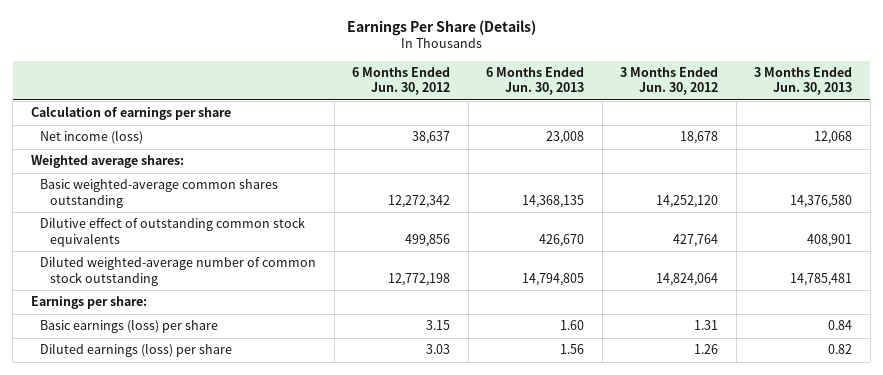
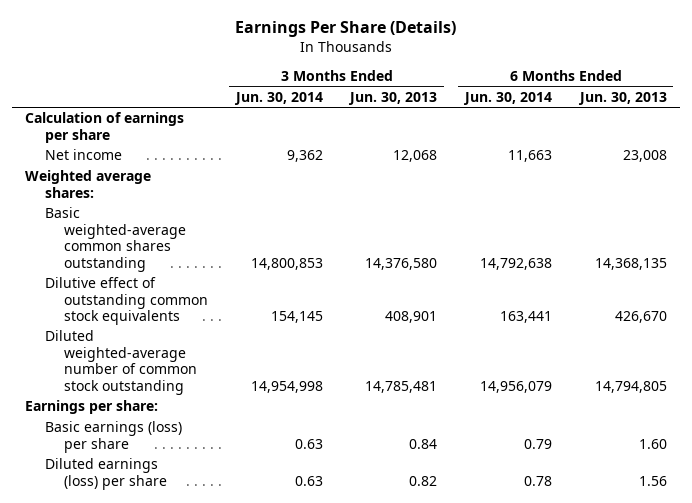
[352,67,451,96] 6 Months Ended Jun. 30, 2012 -> none
[620,67,719,96] 3 Months Ended Jun. 30, 2012 -> none
none -> [233,91,323,105] Jun. 30, 2014
none -> [462,91,552,105] Jun. 30, 2014
[40,130,144,145] Net income (loss) -> [44,149,122,161] Net income

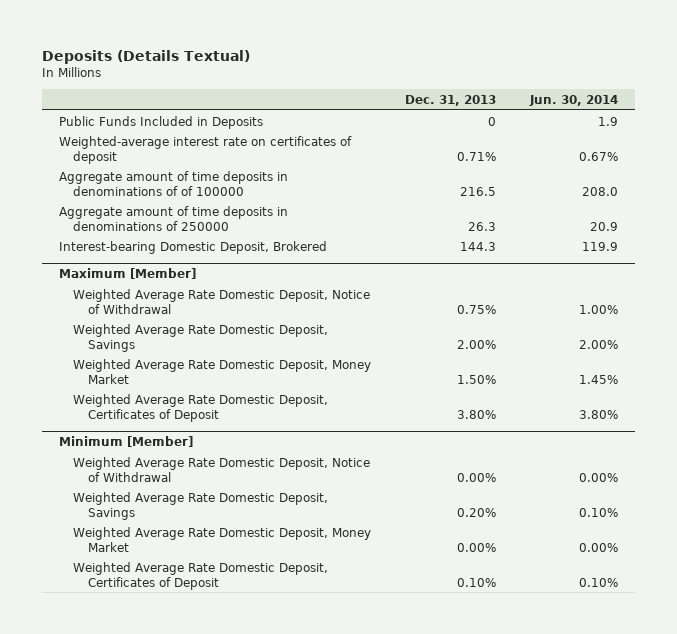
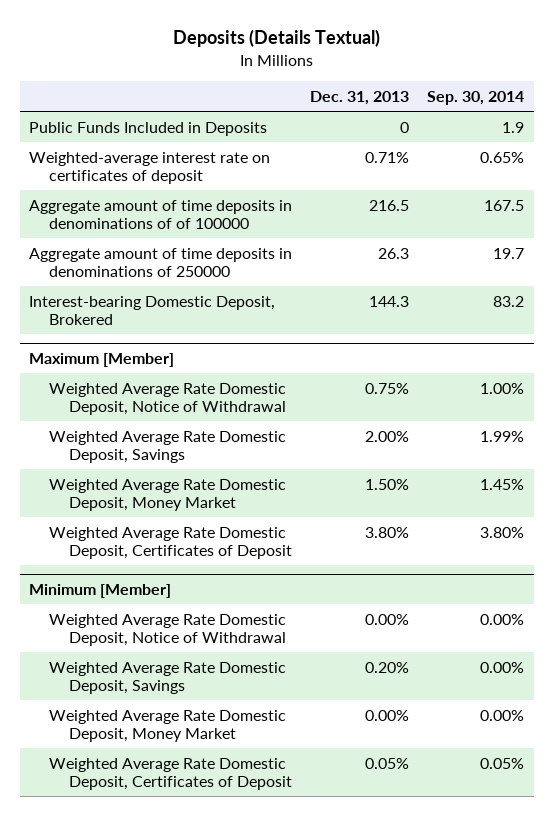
[528,94,618,106] Jun. 30, 2014 -> none
none -> [427,91,525,106] Sep. 30, 2014
[457,577,497,587] 0.10% -> [365,757,410,769] 0.05%

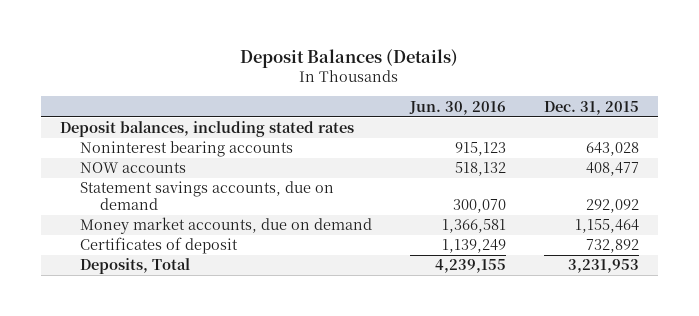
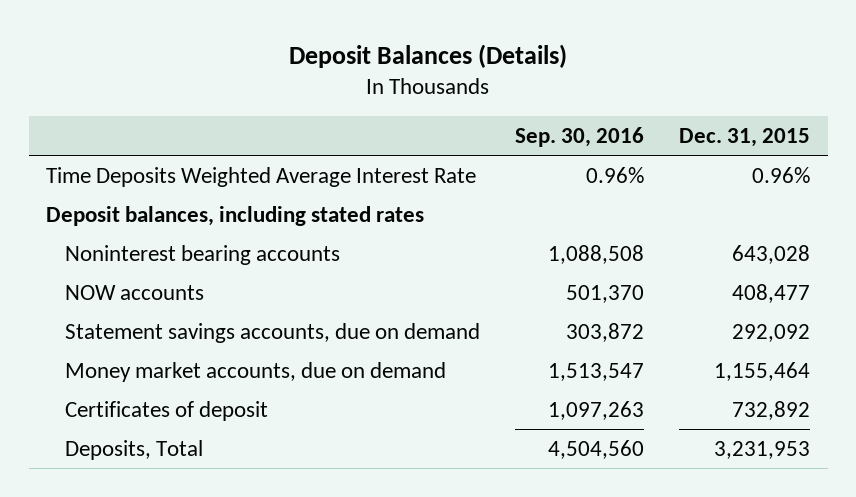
[408,100,506,115] Jun. 30, 2016 -> none
none -> [514,127,644,148] Sep. 30, 2016
none -> [46,166,477,187] Time Deposits Weighted Average Interest Rate

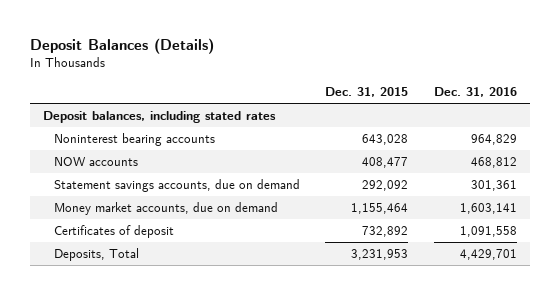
[514,127,644,148] Sep. 30, 2016 -> none
none -> [434,87,518,98] Dec. 31, 2016
[46,166,477,187] Time Deposits Weighted Average Interest Rate -> none

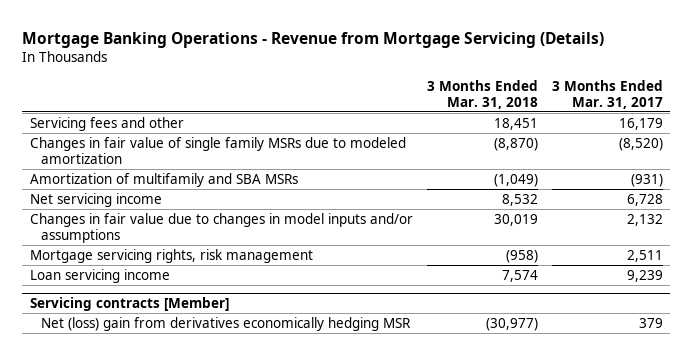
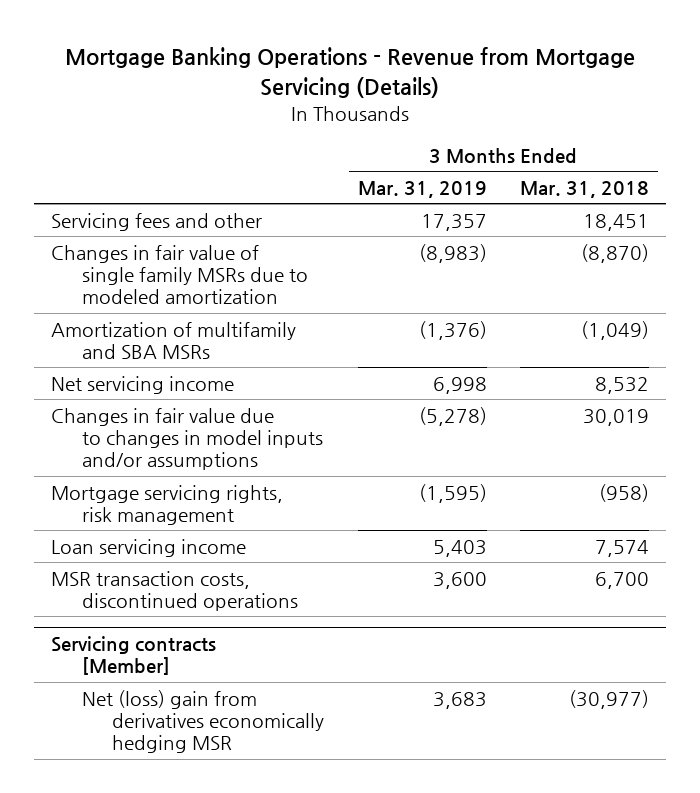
[552,79,664,109] 3 Months Ended Mar. 31, 2017 -> none
none -> [357,180,487,198] Mar. 31, 2019
none -> [51,570,298,612] MSR transaction costs, discontinued operations

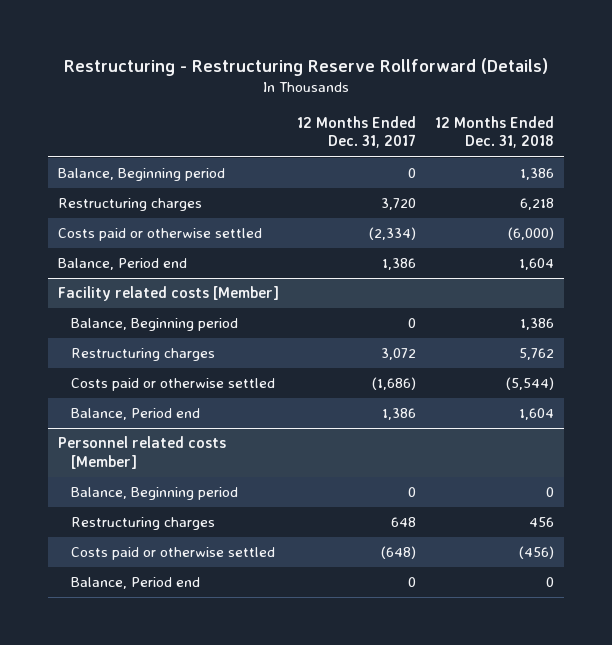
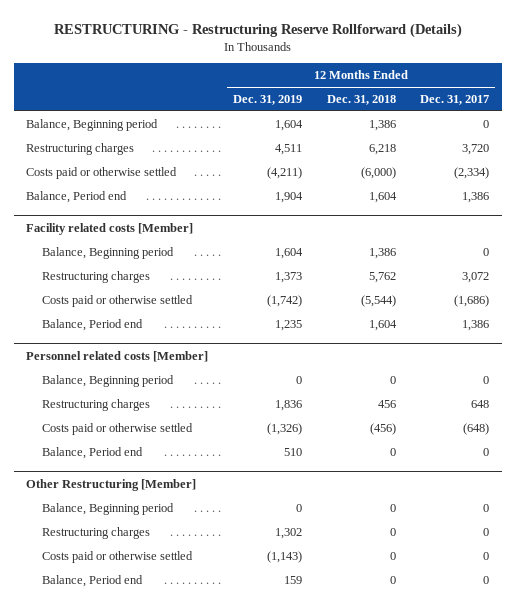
[63,57,548,76] Restructuring - Restructuring Reserve Rollforward (Details) -> [53,22,462,38] RESTRUCTURING - Restructuring Reserve Rollforward (Details)
none -> [233,95,303,106] Dec. 31, 2019
none -> [26,478,197,491] Other Restructuring [Member]
none -> [42,503,175,516] Balance, Beginning period
none -> [42,527,151,540] Restructuring charges
none -> [42,551,194,564] Costs paid or otherwise settled
none -> [42,575,144,588] Balance, Period end

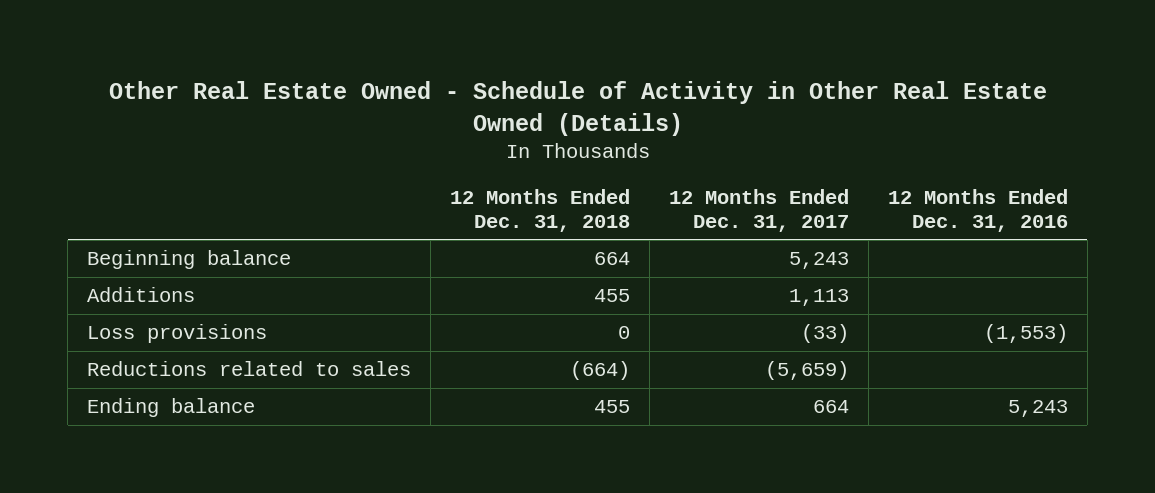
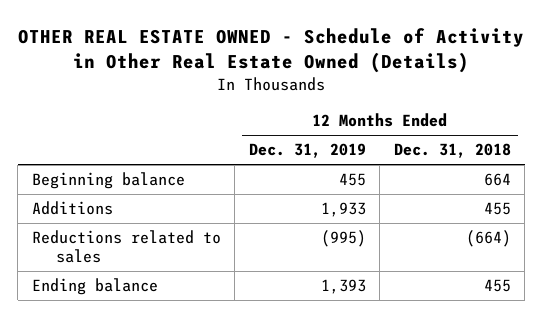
[108,81,1047,136] Other Real Estate Owned - Schedule of Activity in Other Real Estate Owned (Details) -> [18,27,525,73] OTHER REAL ESTATE OWNED - Schedule of Activity in Other Real Estate Owned (Details)
[668,188,849,232] 12 Months Ended Dec. 31, 2017 -> none
[887,188,1068,232] 12 Months Ended Dec. 31, 2016 -> none
none -> [248,143,366,159] Dec. 31, 2019
[87,324,268,344] Loss provisions -> none

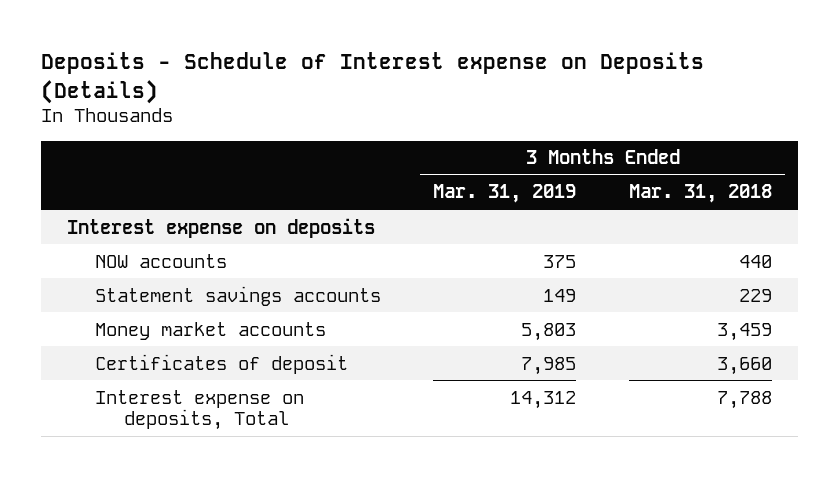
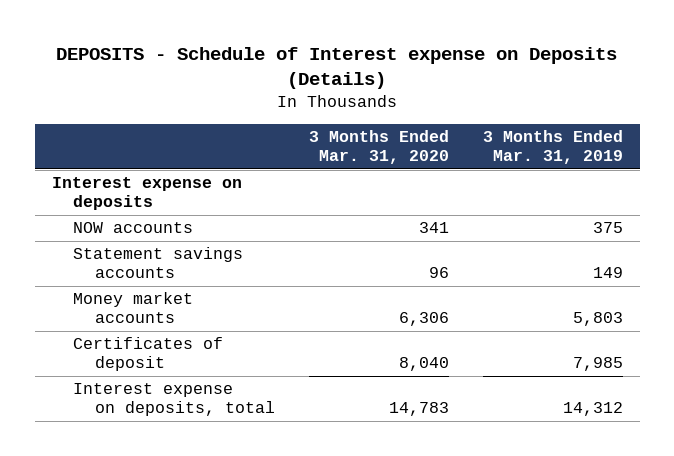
[40,52,704,104] Deposits - Schedule of Interest expense on Deposits (Details) -> [56,46,618,90] DEPOSITS - Schedule of Interest expense on Deposits (Details)
[628,184,772,204] Mar. 31, 2018 -> none
none -> [308,129,449,165] 3 Months Ended Mar. 31, 2020
[95,389,305,431] Interest expense on deposits, Total -> [73,383,275,417] Interest expense on deposits, total

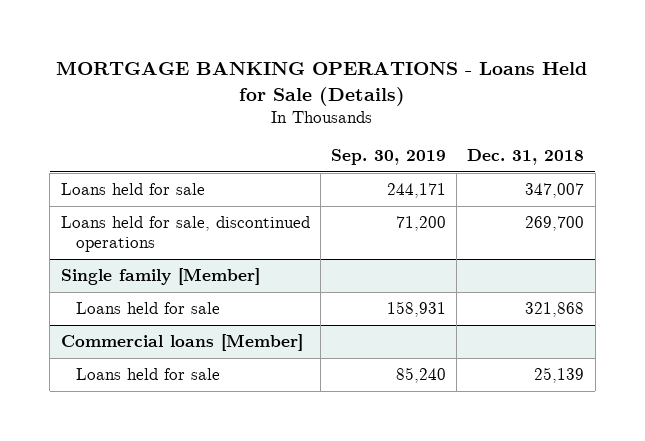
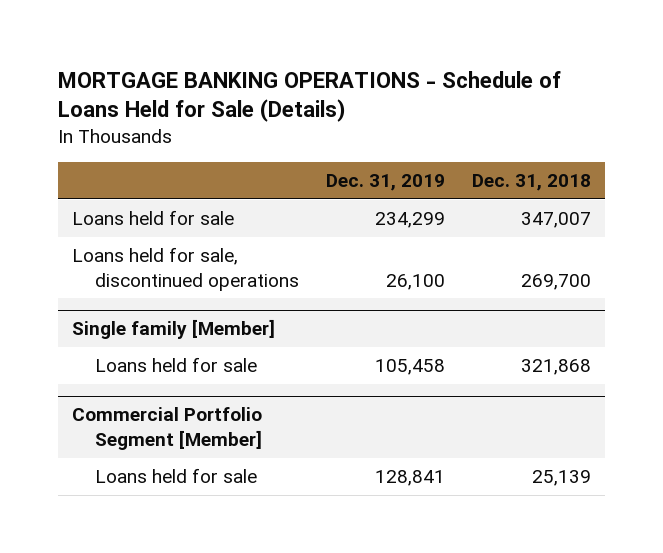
[56,61,588,106] MORTGAGE BANKING OPERATIONS - Loans Held for Sale (Details) -> [58,70,562,123] MORTGAGE BANKING OPERATIONS - Schedule of Loans Held for Sale (Details)
[330,149,446,166] Sep. 30, 2019 -> none
none -> [325,174,445,192] Dec. 31, 2019
[60,333,303,351] Commercial loans [Member] -> [71,407,262,451] Commercial Portfolio Segment [Member]

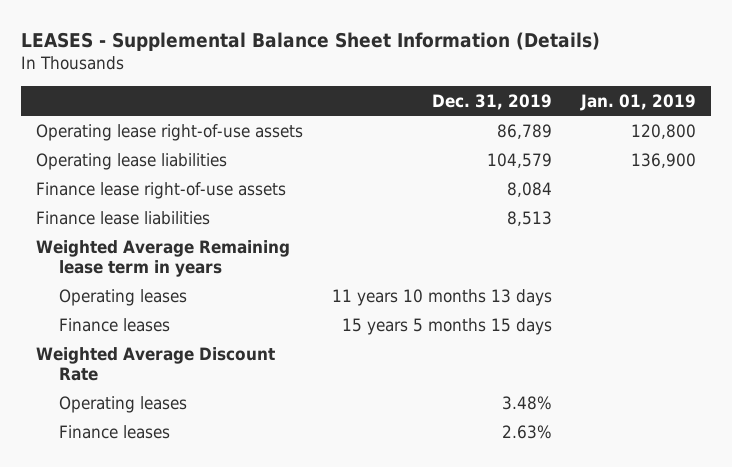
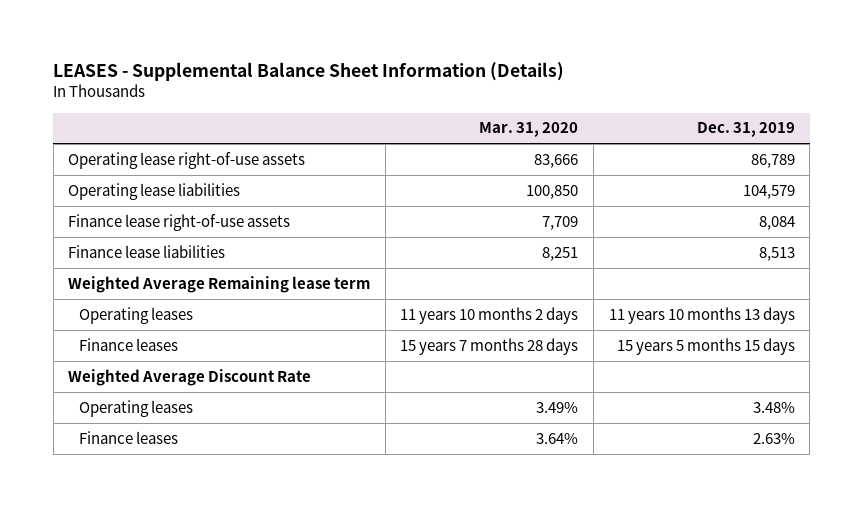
[580,93,697,111] Jan. 01, 2019 -> none
none -> [479,122,579,138] Mar. 31, 2020
[35,239,290,277] Weighted Average Remaining lease term in years -> [68,275,371,293] Weighted Average Remaining lease term

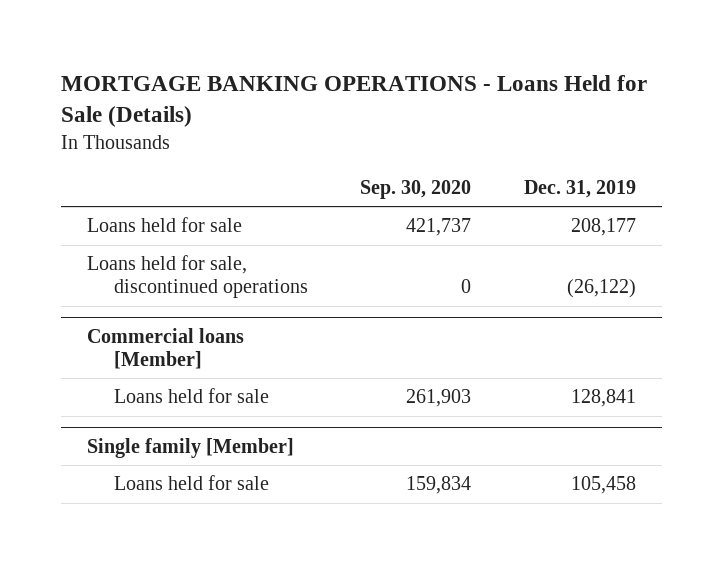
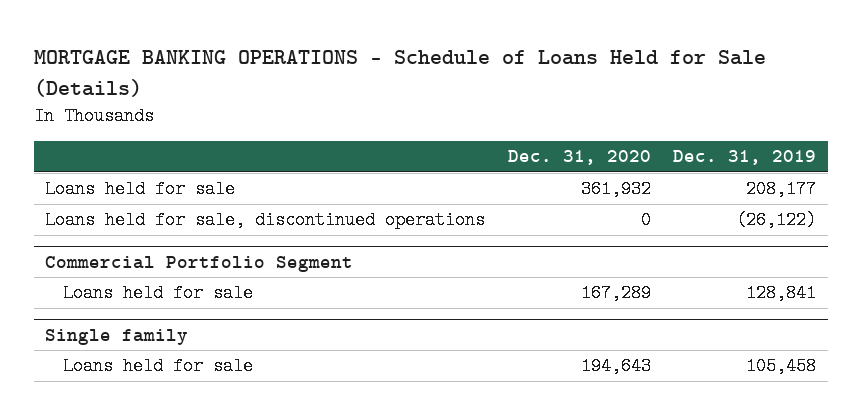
[60,75,647,128] MORTGAGE BANKING OPERATIONS - Loans Held for Sale (Details) -> [33,50,766,97] MORTGAGE BANKING OPERATIONS - Schedule of Loans Held for Sale (Details)
[360,180,472,200] Sep. 30, 2020 -> none
none -> [507,150,651,166] Dec. 31, 2020
[86,327,244,370] Commercial loans [Member] -> [45,255,354,272] Commercial Portfolio Segment
[86,437,294,458] Single family [Member] -> [45,328,189,345] Single family

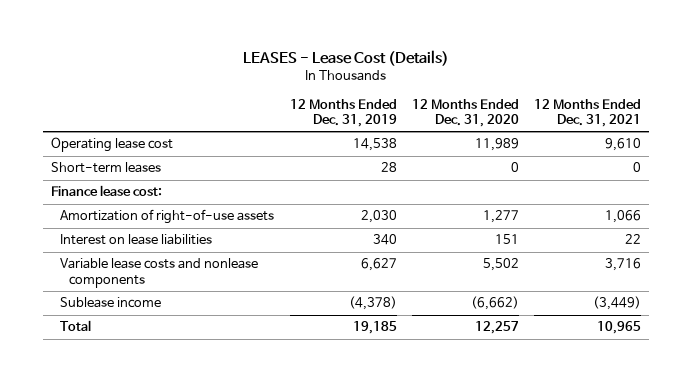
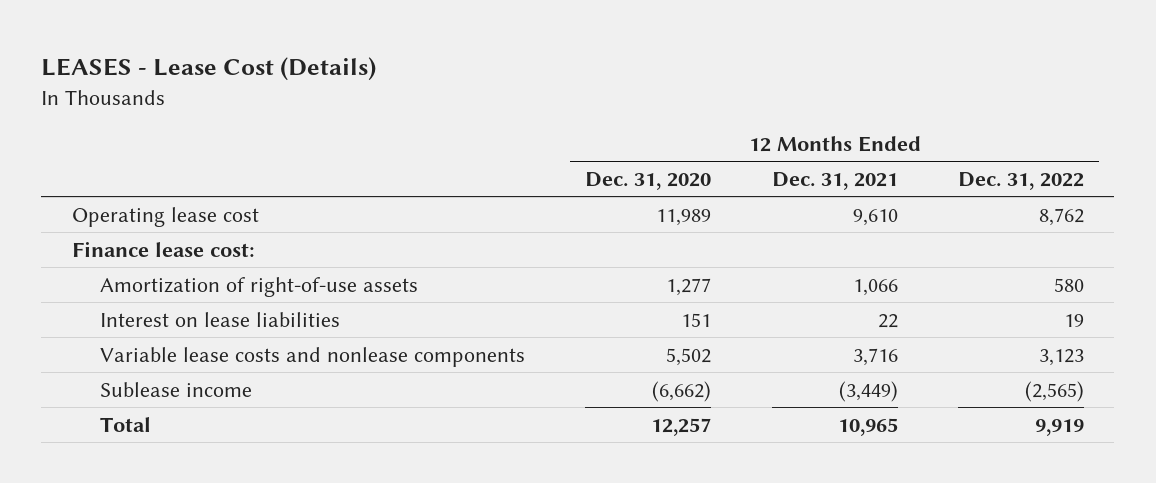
[289,98,397,127] 12 Months Ended Dec. 31, 2019 -> none
none -> [957,172,1084,191] Dec. 31, 2022
[51,162,162,174] Short-term leases -> none

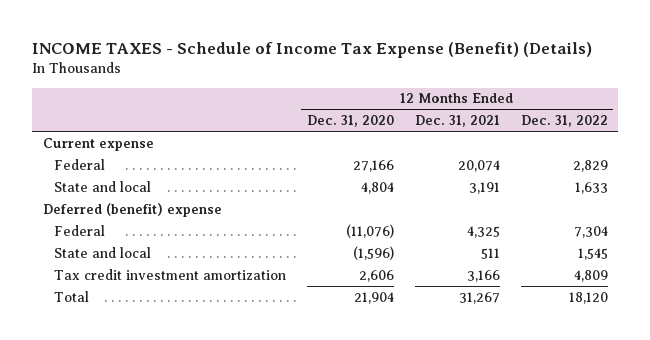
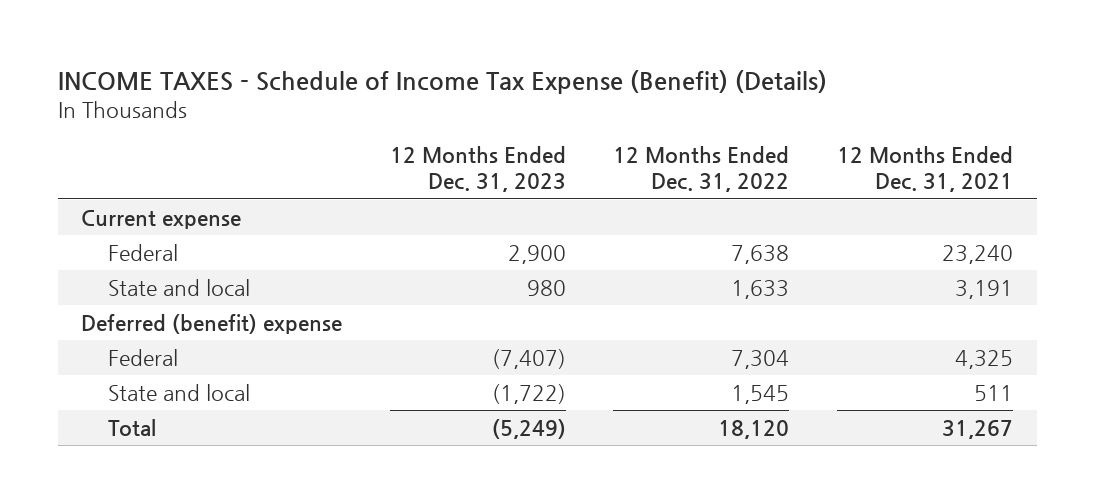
[306,115,394,128] Dec. 31, 2020 -> none
none -> [389,145,566,193] 12 Months Ended Dec. 31, 2023
[457,159,500,172] 20,074 -> [941,244,1013,264] 23,240
[572,159,608,172] 2,829 -> [731,244,790,264] 7,638
[53,268,286,280] Tax credit investment amortization -> none

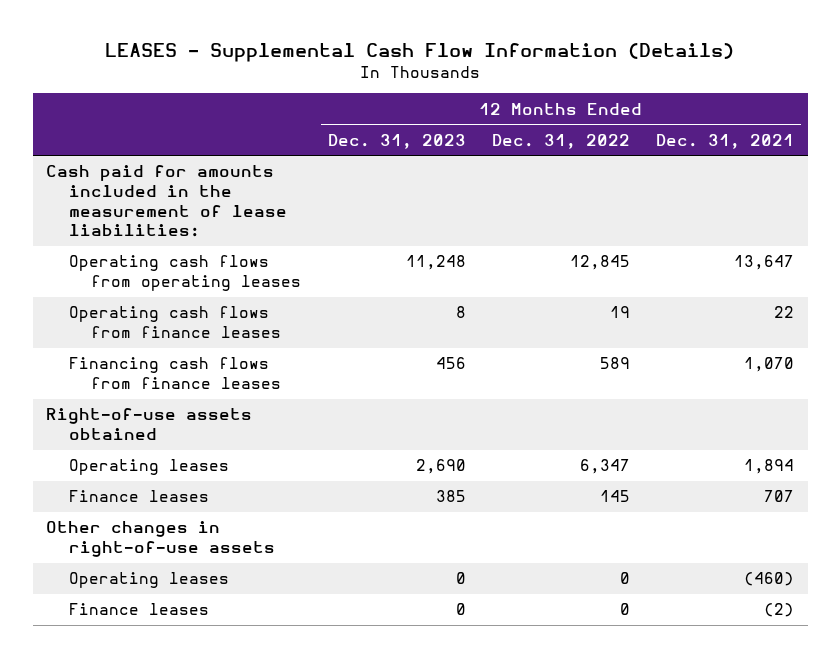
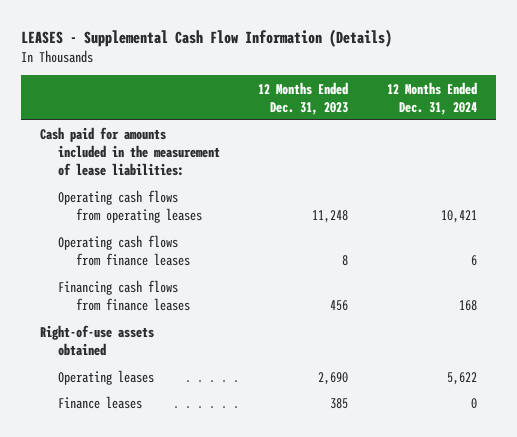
[492,133,631,149] Dec. 31, 2022 -> none
[656,133,795,149] Dec. 31, 2021 -> none
none -> [386,81,477,115] 12 Months Ended Dec. 31, 2024
[45,521,275,558] Other changes in right-of-use assets -> none
[68,572,229,589] Operating leases -> none
[68,603,209,616] Finance leases -> none

